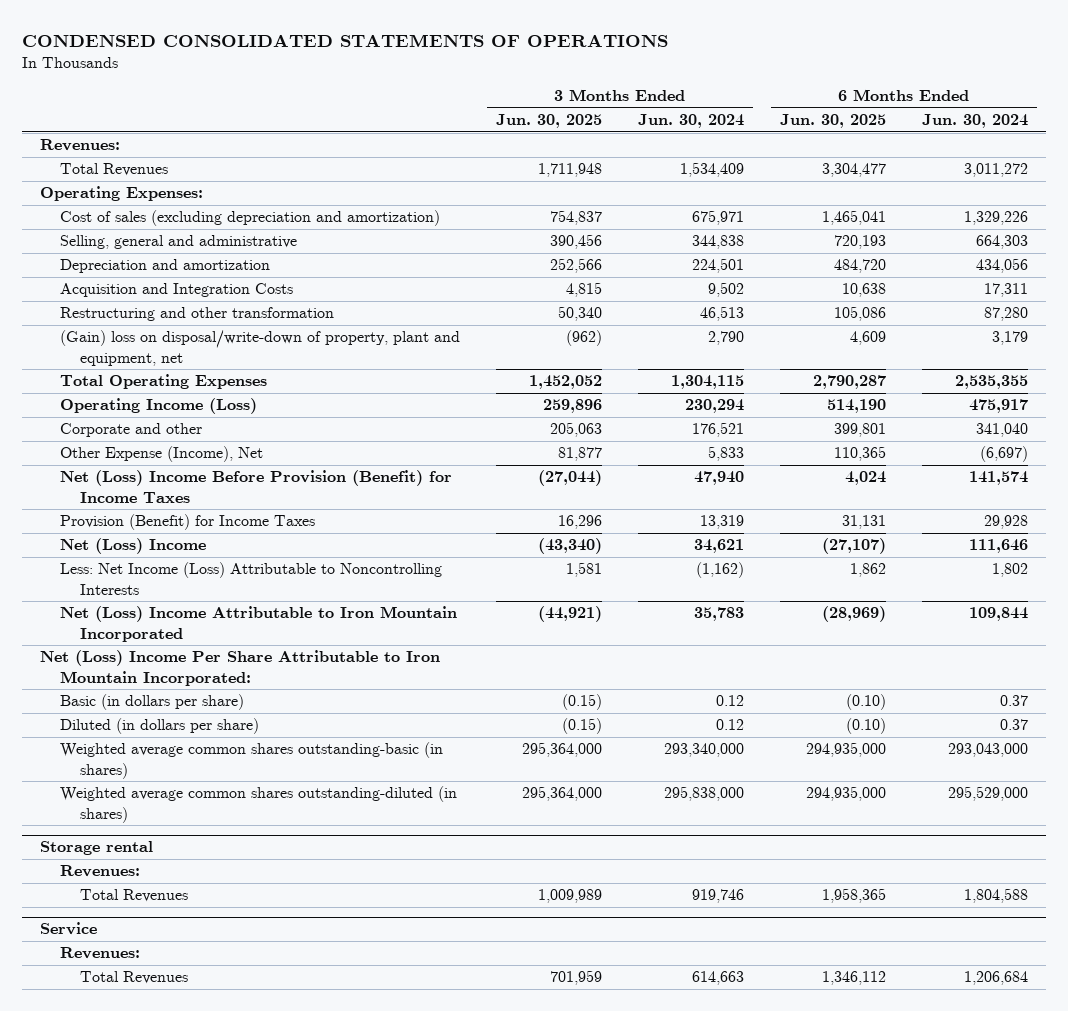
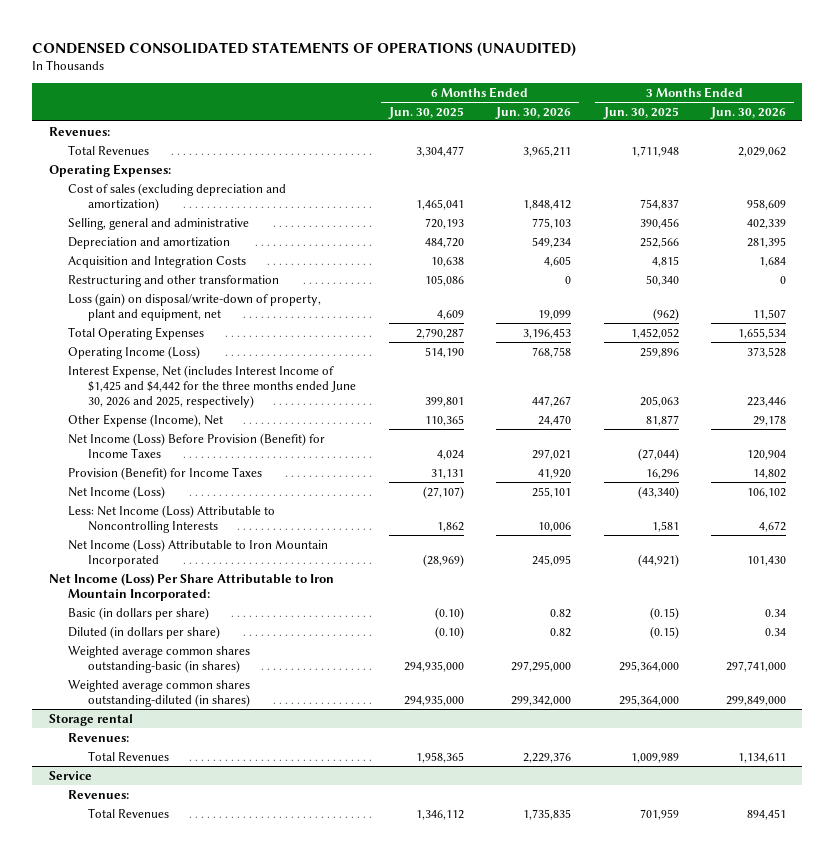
[22,33,669,47] CONDENSED CONSOLIDATED STATEMENTS OF OPERATIONS -> [32,41,577,57] CONDENSED CONSOLIDATED STATEMENTS OF OPERATIONS (UNAUDITED)
[637,114,744,129] Jun. 30, 2024 -> none
[921,114,1028,129] Jun. 30, 2024 -> none
none -> [495,106,572,119] Jun. 30, 2026
none -> [710,106,787,119] Jun. 30, 2026
[60,330,461,366] (Gain) loss on disposal/write-down of property, plant and equipment, net -> [68,292,322,321] Loss (gain) on disposal/write-down of property, plant and equipment, net
[60,423,203,438] Corporate and other -> [68,364,357,408] Interest Expense, Net (includes Interest Income of $1,425 and $4,442 for the three months ended June 30, 2026 and 2025, respectively)
[60,470,453,503] Net (Loss) Income Before Provision (Benefit) for Income Taxes -> [68,432,326,458] Net Income (Loss) Before Provision (Benefit) for Income Taxes
[60,538,207,555] Net (Loss) Income -> [68,485,166,499] Net Income (Loss)
[60,606,458,642] Net (Loss) Income Attributable to Iron Mountain Incorporated -> [68,538,329,567] Net Income (Loss) Attributable to Iron Mountain Incorporated
[40,650,441,686] Net (Loss) Income Per Share Attributable to Iron Mountain Incorporated: -> [48,572,334,601] Net Income (Loss) Per Share Attributable to Iron Mountain Incorporated:

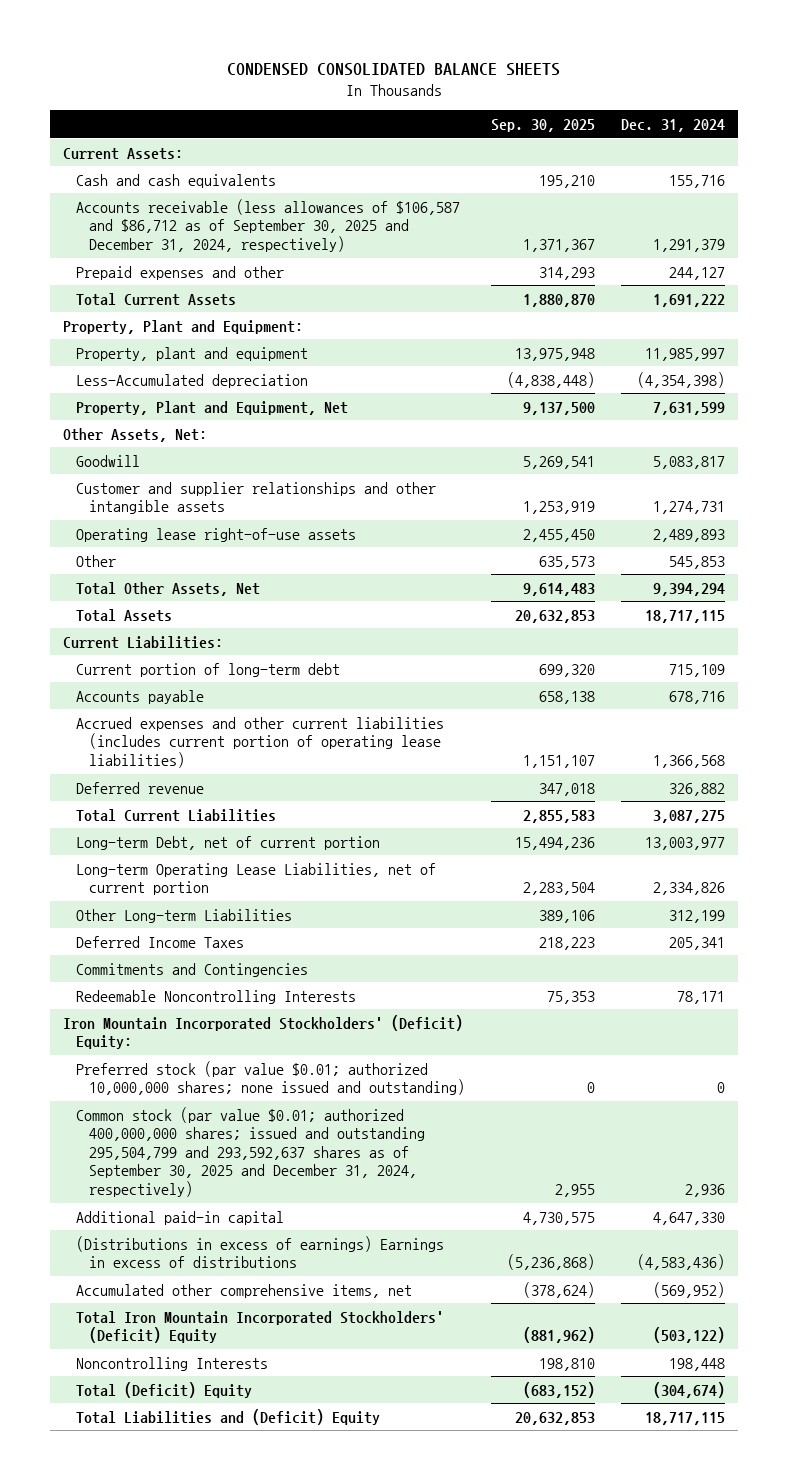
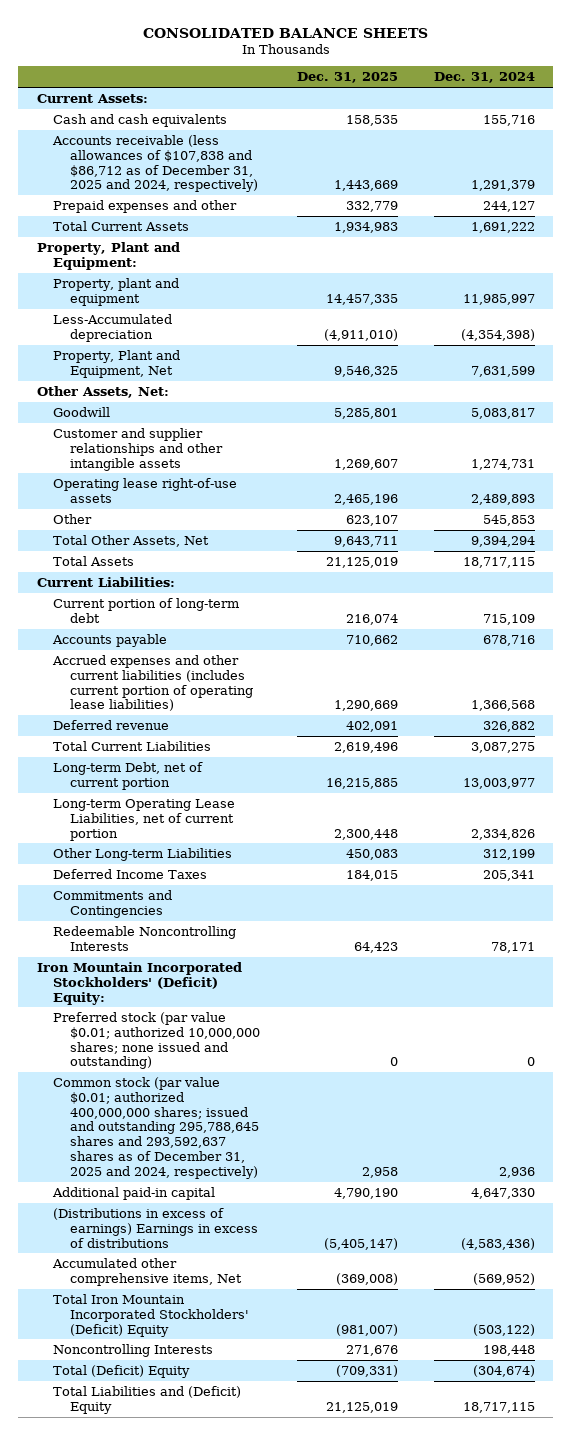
[226,62,560,76] CONDENSED CONSOLIDATED BALANCE SHEETS -> [142,27,428,38] CONSOLIDATED BALANCE SHEETS
[490,118,595,132] Sep. 30, 2025 -> none
none -> [296,72,398,84] Dec. 31, 2025
[75,198,460,252] Accounts receivable (less allowances of $106,587 and $86,712 as of September 30, 2025 and December 31, 2024, respectively) -> [52,134,259,193] Accounts receivable (less allowances of $107,838 and $86,712 as of December 31, 2025 and 2024, respectively)
[75,1106,425,1197] Common stock (par value $0.01; authorized 400,000,000 shares; issued and outstanding 295,504,799 and 293,592,637 shares as of September 30, 2025 and December 31, 2024, respectively) -> [53,1076,260,1179] Common stock (par value $0.01; authorized 400,000,000 shares; issued and outstanding 295,788,645 shares and 293,592,637 shares as of December 31, 2025 and 2024, respectively)
[75,1283,412,1298] Accumulated other comprehensive items, net -> [52,1257,243,1286] Accumulated other comprehensive items, Net

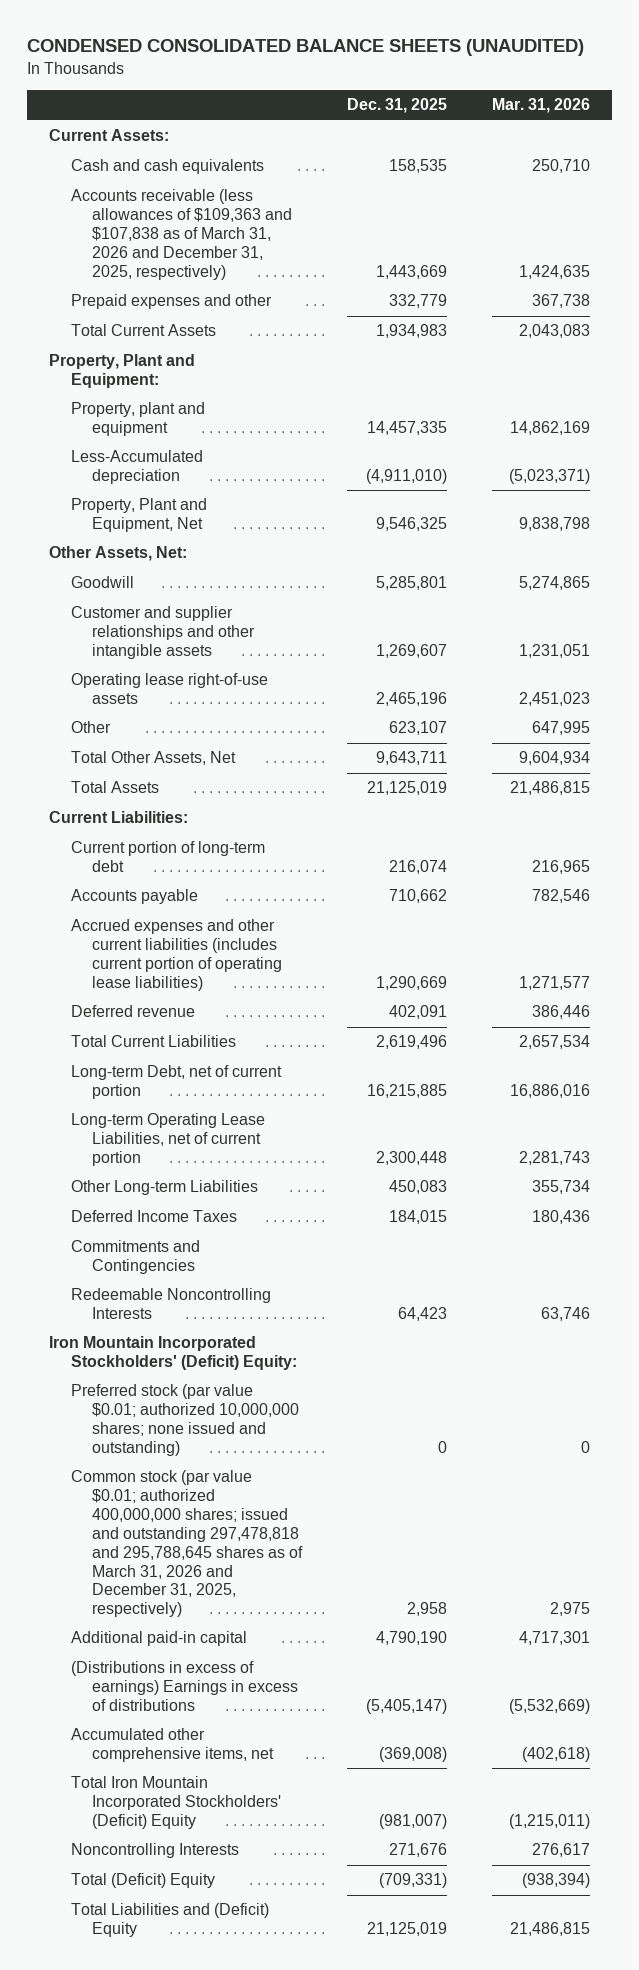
[142,27,428,38] CONSOLIDATED BALANCE SHEETS -> [26,38,584,56] CONDENSED CONSOLIDATED BALANCE SHEETS (UNAUDITED)
[433,72,535,84] Dec. 31, 2024 -> none
none -> [491,98,590,114] Mar. 31, 2026
[52,134,259,193] Accounts receivable (less allowances of $107,838 and $86,712 as of December 31, 2025 and 2024, respectively) -> [70,189,293,280] Accounts receivable (less allowances of $109,363 and $107,838 as of March 31, 2026 and December 31, 2025, respectively)
[53,1076,260,1179] Common stock (par value $0.01; authorized 400,000,000 shares; issued and outstanding 295,788,645 shares and 293,592,637 shares as of December 31, 2025 and 2024, respectively) -> [70,1470,304,1618] Common stock (par value $0.01; authorized 400,000,000 shares; issued and outstanding 297,478,818 and 295,788,645 shares as of March 31, 2026 and December 31, 2025, respectively)
[52,1257,243,1286] Accumulated other comprehensive items, Net -> [70,1728,275,1763] Accumulated other comprehensive items, net

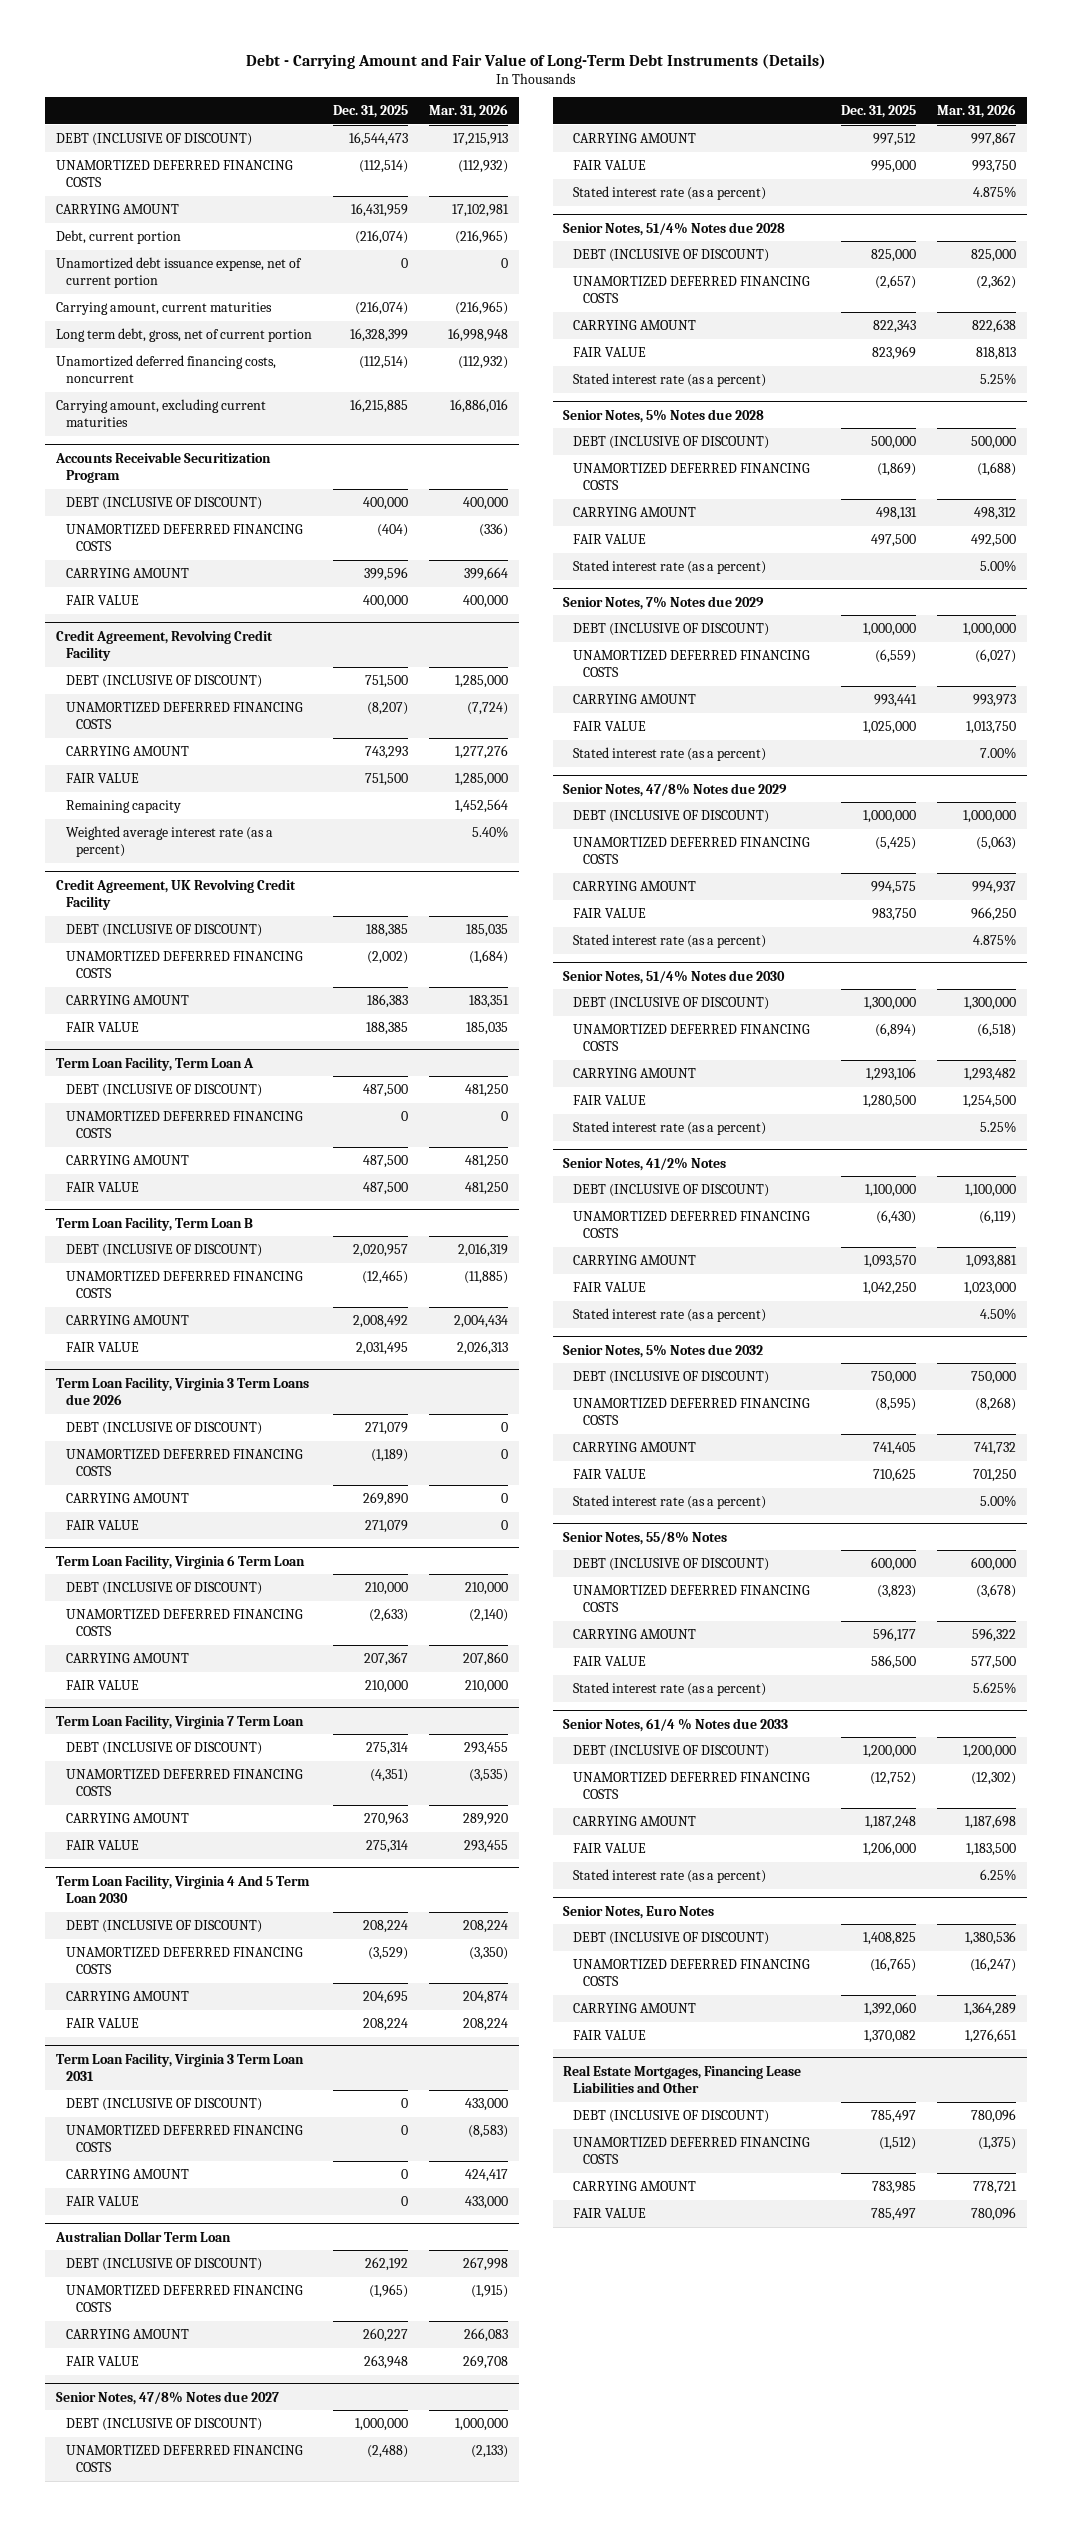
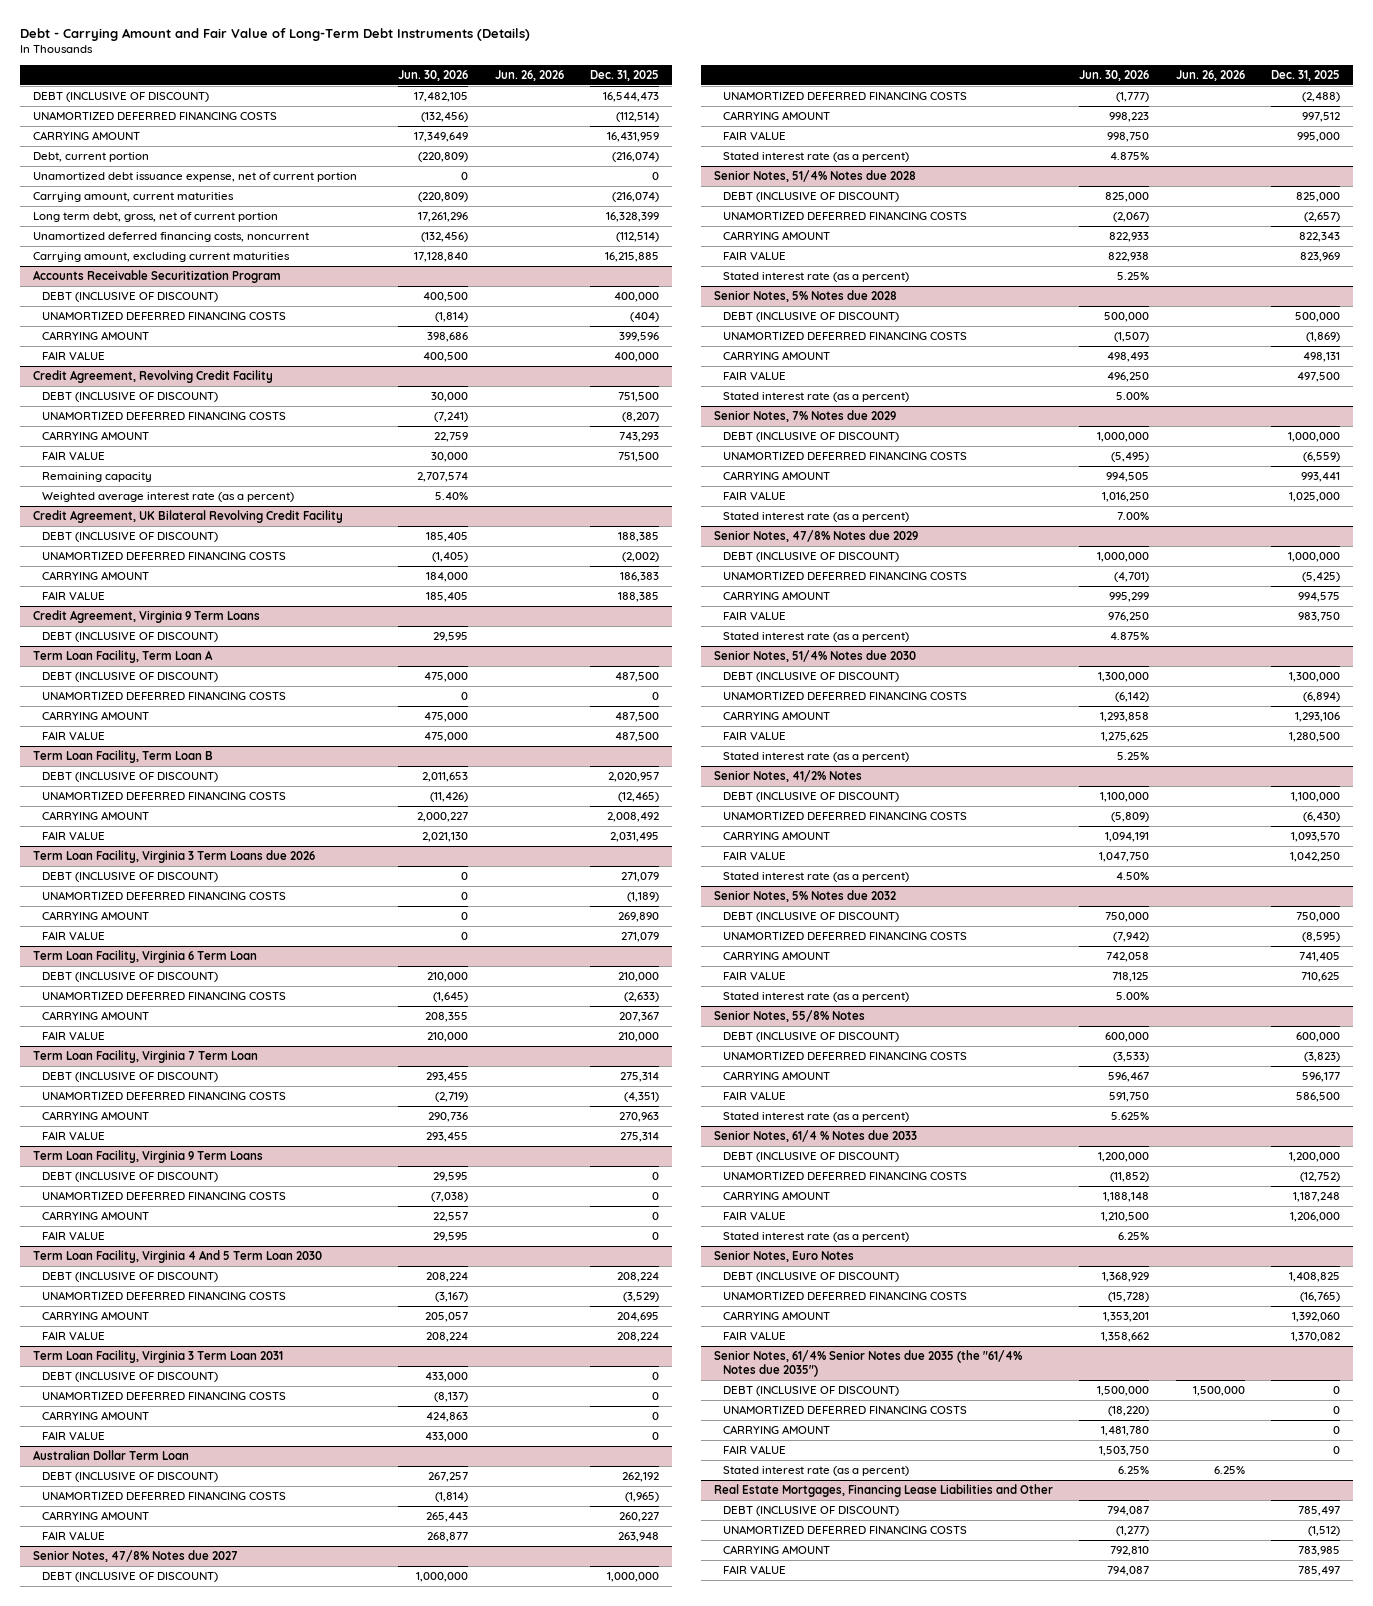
[429,103,509,118] Mar. 31, 2026 -> none
none -> [398,69,469,81] Jun. 30, 2026
none -> [494,69,564,81] Jun. 26, 2026
[55,878,296,910] Credit Agreement, UK Revolving Credit Facility -> [33,510,344,524] Credit Agreement, UK Bilateral Revolving Credit Facility
none -> [33,610,261,624] Credit Agreement, Virginia 9 Term Loans
none -> [41,632,218,643] DEBT (INCLUSIVE OF DISCOUNT)
none -> [33,1150,264,1164] Term Loan Facility, Virginia 9 Term Loans
none -> [41,1172,218,1183] DEBT (INCLUSIVE OF DISCOUNT)
none -> [41,1191,286,1201] UNAMORTIZED DEFERRED FINANCING COSTS
none -> [41,1211,149,1221] CARRYING AMOUNT
none -> [41,1231,105,1241] FAIR VALUE
none -> [714,1350,1024,1378] Senior Notes, 61/4% Senior Notes due 2035 (the "61/4% Notes due 2035")
none -> [722,1386,899,1397] DEBT (INCLUSIVE OF DISCOUNT)
none -> [722,1405,967,1415] UNAMORTIZED DEFERRED FINANCING COSTS
none -> [722,1425,830,1435] CARRYING AMOUNT
none -> [722,1445,786,1455] FAIR VALUE
none -> [722,1466,909,1477] Stated interest rate (as a percent)

